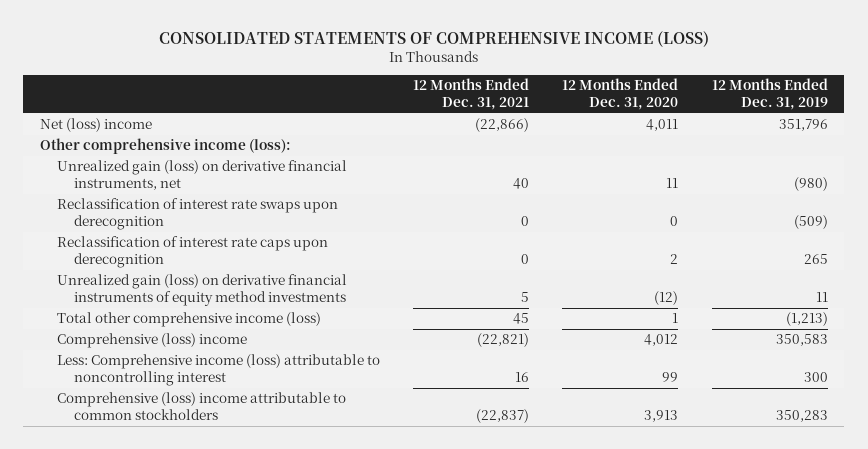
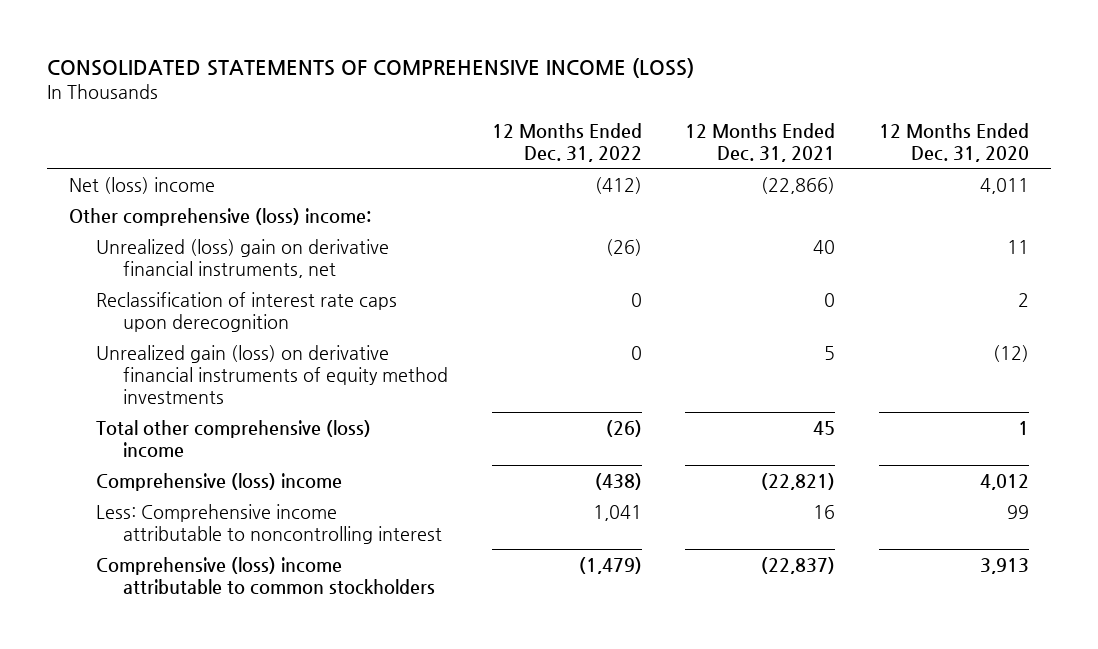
[711,78,828,111] 12 Months Ended Dec. 31, 2019 -> none
none -> [491,122,642,162] 12 Months Ended Dec. 31, 2022
[56,198,338,231] Reclassification of interest rate swaps upon derecognition -> none
[39,138,291,155] Other comprehensive income (loss): -> [68,207,371,226] Other comprehensive (loss) income:
[56,160,347,191] Unrealized gain (loss) on derivative financial instruments, net -> [95,238,389,278] Unrealized (loss) gain on derivative financial instruments, net
[56,312,321,328] Total other comprehensive income (loss) -> [95,419,371,458] Total other comprehensive (loss) income
[56,354,380,387] Less: Comprehensive income (loss) attributable to noncontrolling interest -> [95,503,442,544] Less: Comprehensive income attributable to noncontrolling interest

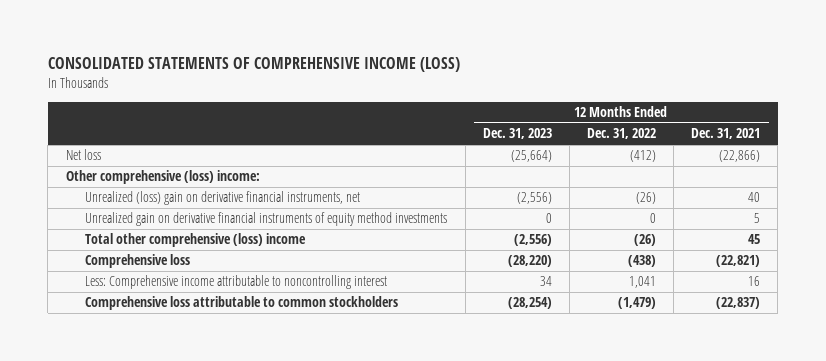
[879,122,1030,162] 12 Months Ended Dec. 31, 2020 -> none
none -> [482,128,552,140] Dec. 31, 2023
[68,176,215,194] Net (loss) income -> [65,149,101,161] Net loss
[95,291,397,332] Reclassification of interest rate caps upon derecognition -> none
[95,344,448,404] Unrealized gain (loss) on derivative financial instruments of equity method investments -> [85,212,448,227] Unrealized gain on derivative financial instruments of equity method investments
[95,472,342,491] Comprehensive (loss) income -> [85,254,191,269] Comprehensive loss
[95,556,435,595] Comprehensive (loss) income attributable to common stockholders -> [85,296,399,311] Comprehensive loss attributable to common stockholders

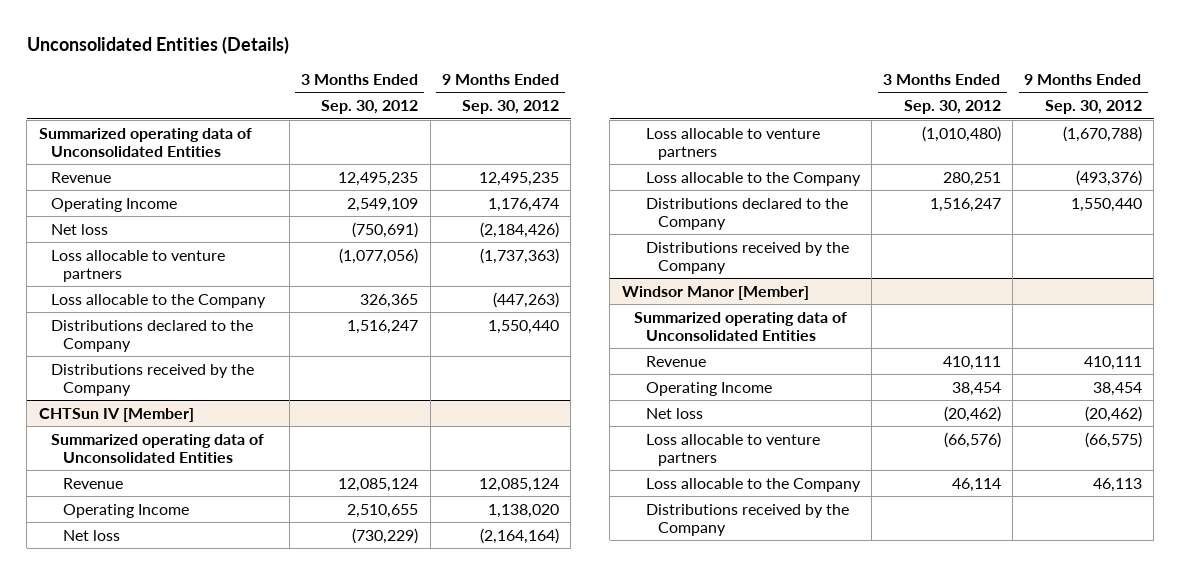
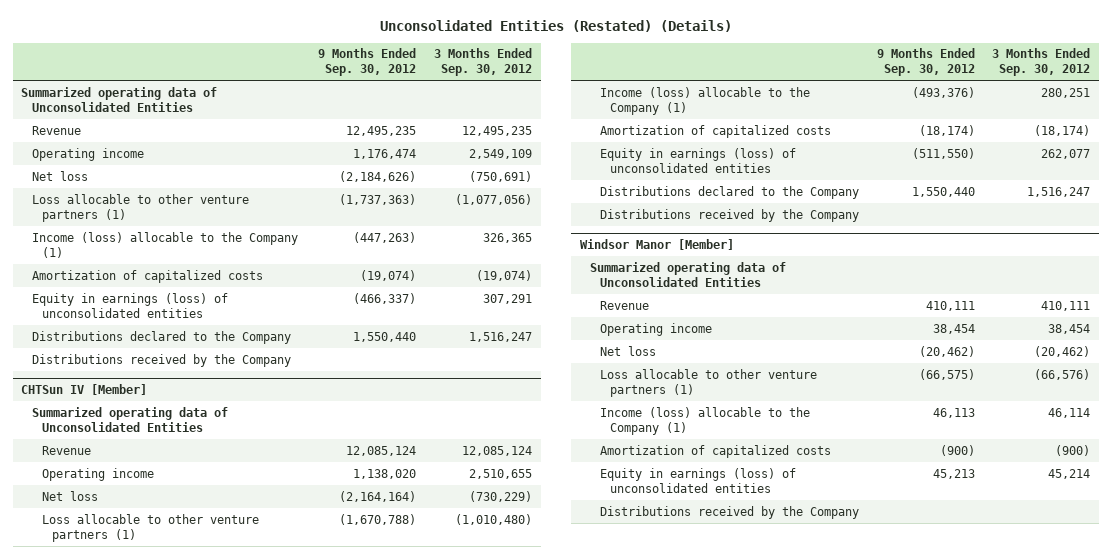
[26,35,289,54] Unconsolidated Entities (Details) -> [379,19,732,32] Unconsolidated Entities (Restated) (Details)
[51,197,178,212] Operating Income -> [31,147,144,161] Operating income
[480,221,560,238] (2,184,426) -> [339,170,417,182] (2,184,626)
[51,249,226,282] Loss allocable to venture partners -> [31,193,249,222] Loss allocable to other venture partners (1)
[51,293,267,308] Loss allocable to the Company -> [31,231,298,258] Income (loss) allocable to the Company (1)
none -> [31,269,263,283] Amortization of capitalized costs
none -> [31,292,228,318] Equity in earnings (loss) of unconsolidated entities
[63,503,190,518] Operating Income -> [41,467,154,481] Operating income
[646,127,821,160] Loss allocable to venture partners -> [41,513,259,542] Loss allocable to other venture partners (1)
[646,171,862,186] Loss allocable to the Company -> [599,86,810,115] Income (loss) allocable to the Company (1)
none -> [599,124,831,138] Amortization of capitalized costs
none -> [599,147,796,173] Equity in earnings (loss) of unconsolidated entities
[646,381,773,396] Operating Income -> [599,322,712,336] Operating income
[646,433,821,466] Loss allocable to venture partners -> [599,368,817,397] Loss allocable to other venture partners (1)
[646,477,862,492] Loss allocable to the Company -> [599,406,810,435] Income (loss) allocable to the Company (1)
none -> [599,444,831,458] Amortization of capitalized costs
none -> [599,467,796,493] Equity in earnings (loss) of unconsolidated entities

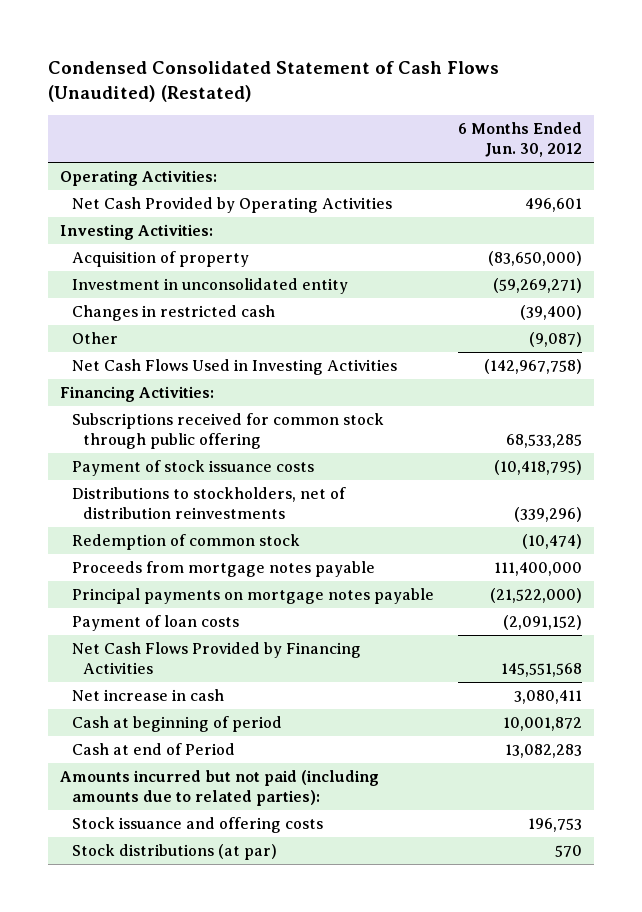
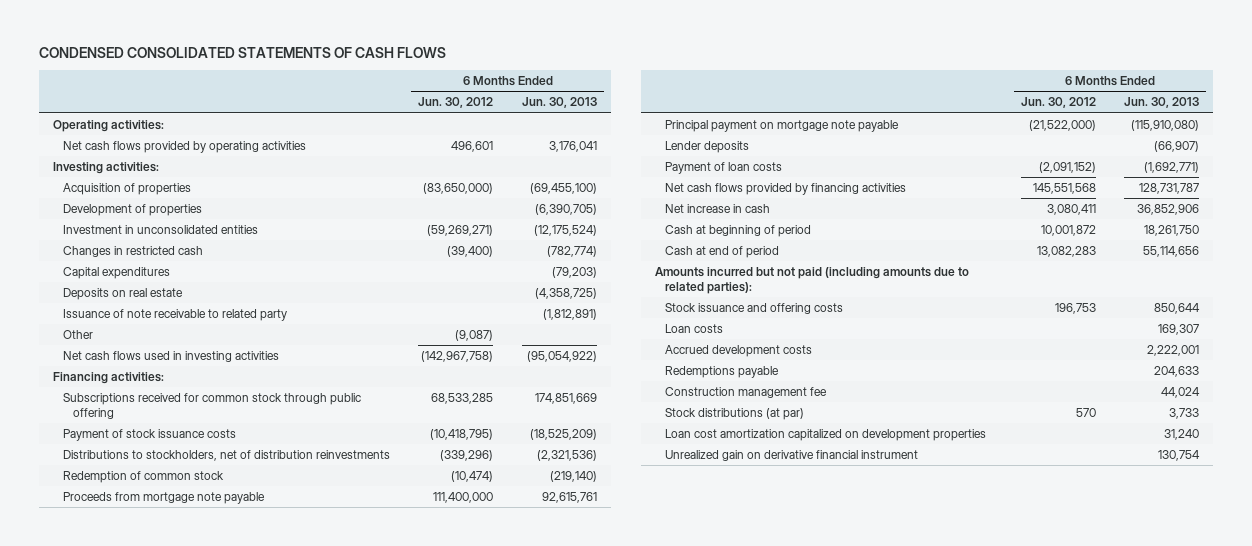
[48,60,500,102] Condensed Consolidated Statement of Cash Flows (Unaudited) (Restated) -> [38,46,446,58] CONDENSED CONSOLIDATED STATEMENTS OF CASH FLOWS
none -> [521,97,597,109] Jun. 30, 2013
[60,169,218,186] Operating Activities: -> [53,120,165,133] Operating activities:
[71,196,392,213] Net Cash Provided by Operating Activities -> [63,141,307,154] Net cash flows provided by operating activities
[60,223,214,240] Investing Activities: -> [53,162,160,175] Investing activities:
[71,250,249,267] Acquisition of property -> [63,183,192,196] Acquisition of properties
none -> [63,204,203,217] Development of properties
[71,277,348,294] Investment in unconsolidated entity -> [63,225,259,235] Investment in unconsolidated entities
none -> [63,267,171,280] Capital expenditures
none -> [63,288,184,301] Deposits on real estate
none -> [63,309,288,322] Issuance of note receivable to related party
[71,358,397,375] Net Cash Flows Used in Investing Activities -> [63,351,280,363] Net cash flows used in investing activities
[60,385,215,402] Financing Activities: -> [53,372,165,385] Financing activities:
[71,560,375,577] Proceeds from mortgage notes payable -> [63,492,266,505] Proceeds from mortgage note payable
[71,587,434,604] Principal payments on mortgage notes payable -> [665,120,900,133] Principal payment on mortgage note payable
none -> [665,141,750,154] Lender deposits
[71,641,361,675] Net Cash Flows Provided by Financing Activities -> [665,183,907,196] Net cash flows provided by financing activities
[71,742,235,755] Cash at end of Period -> [665,246,780,259] Cash at end of period
none -> [665,324,724,334] Loan costs
none -> [665,345,813,358] Accrued development costs
none -> [665,366,780,379] Redemptions payable
none -> [665,387,828,399] Construction management fee
none -> [665,429,987,442] Loan cost amortization capitalized on development properties
none -> [665,450,919,462] Unrealized gain on derivative financial instrument

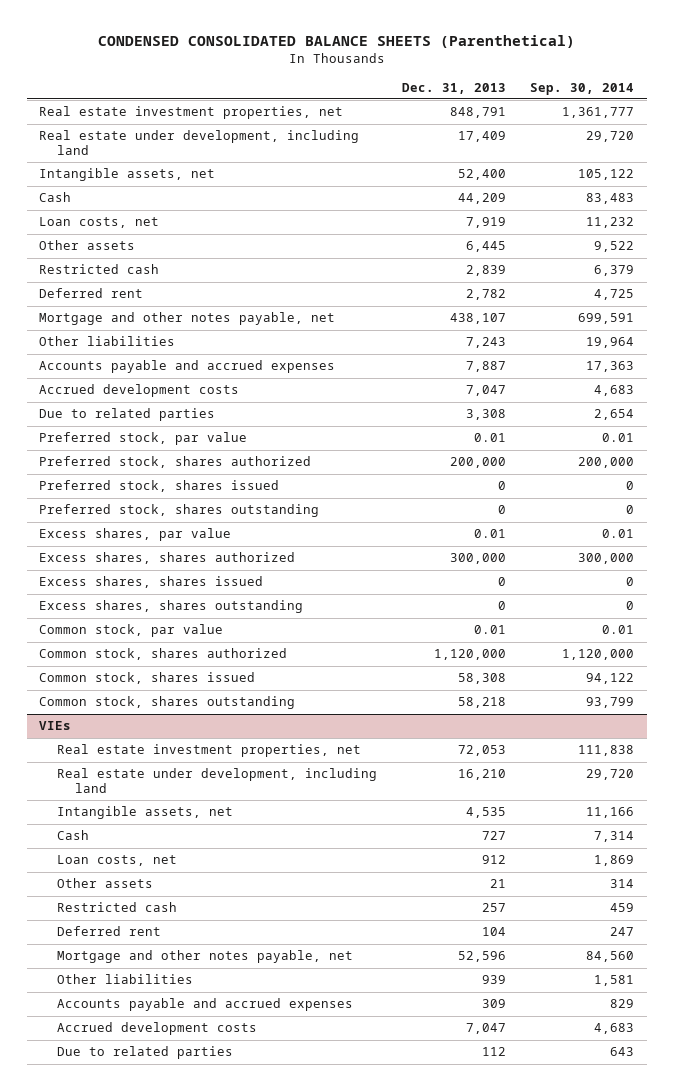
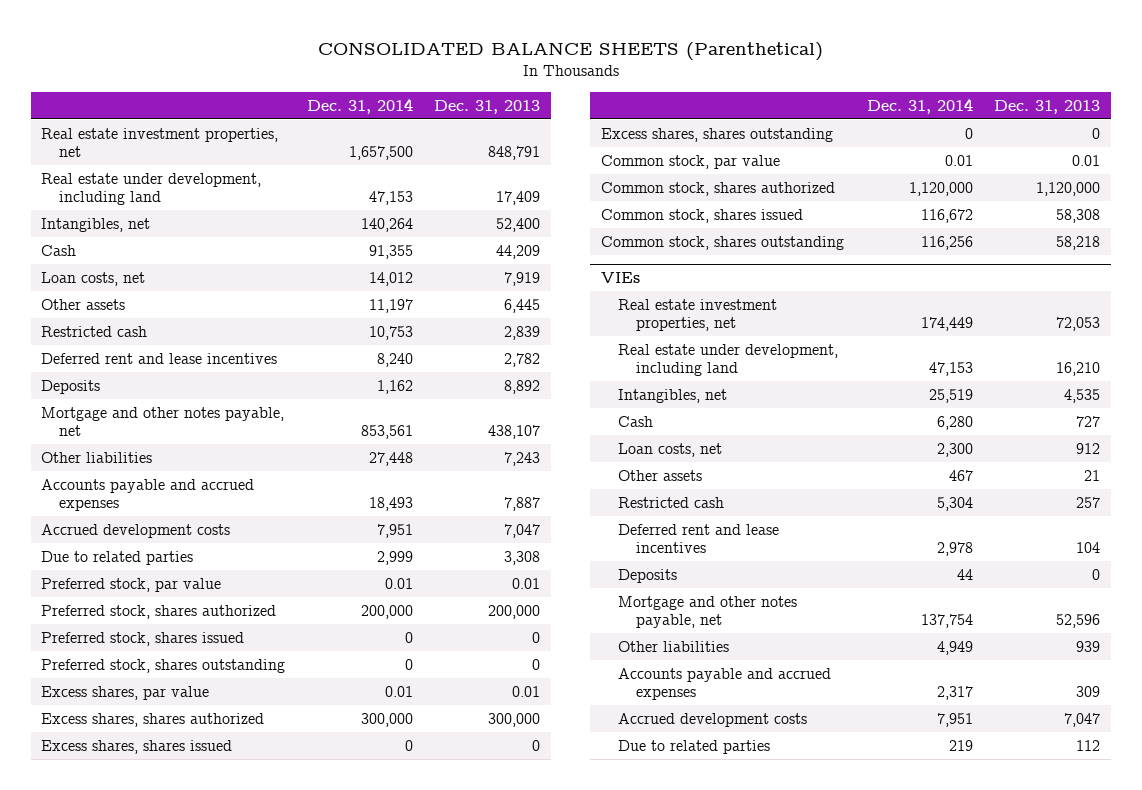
[97,35,575,49] CONDENSED CONSOLIDATED BALANCE SHEETS (Parenthetical) -> [317,42,823,62] CONSOLIDATED BALANCE SHEETS (Parenthetical)
[530,82,635,95] Sep. 30, 2014 -> none
none -> [306,97,413,114] Dec. 31, 2014
[39,168,216,182] Intangible assets, net -> [41,217,151,232] Intangibles, net
[39,288,144,299] Deferred rent -> [41,352,278,364] Deferred rent and lease incentives
none -> [41,379,101,394] Deposits
[57,806,234,820] Intangible assets, net -> [618,388,728,403] Intangibles, net
[57,926,162,937] Deferred rent -> [618,523,780,554] Deferred rent and lease incentives
none -> [618,568,678,583] Deposits

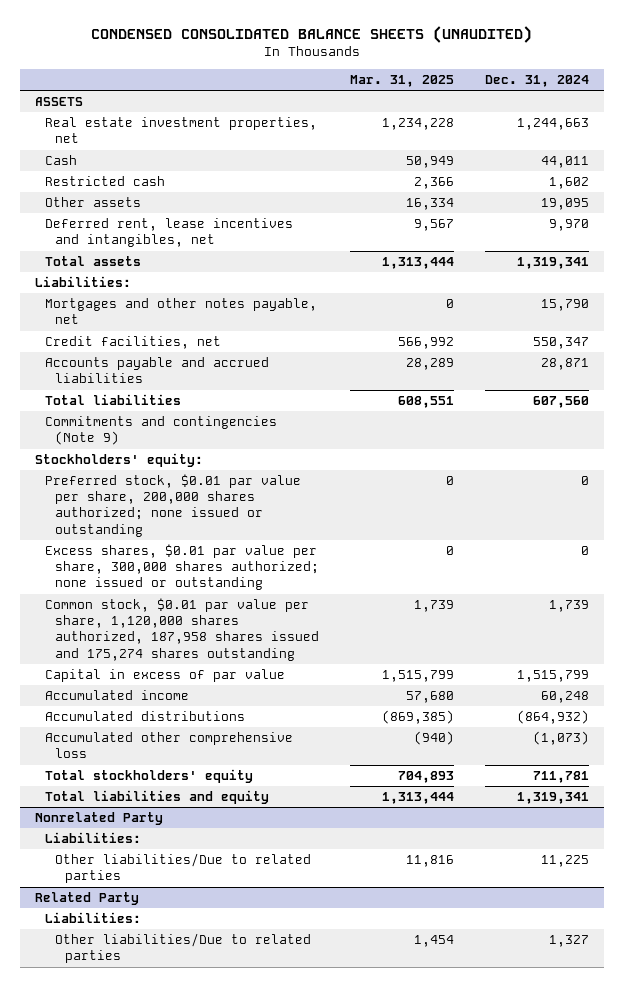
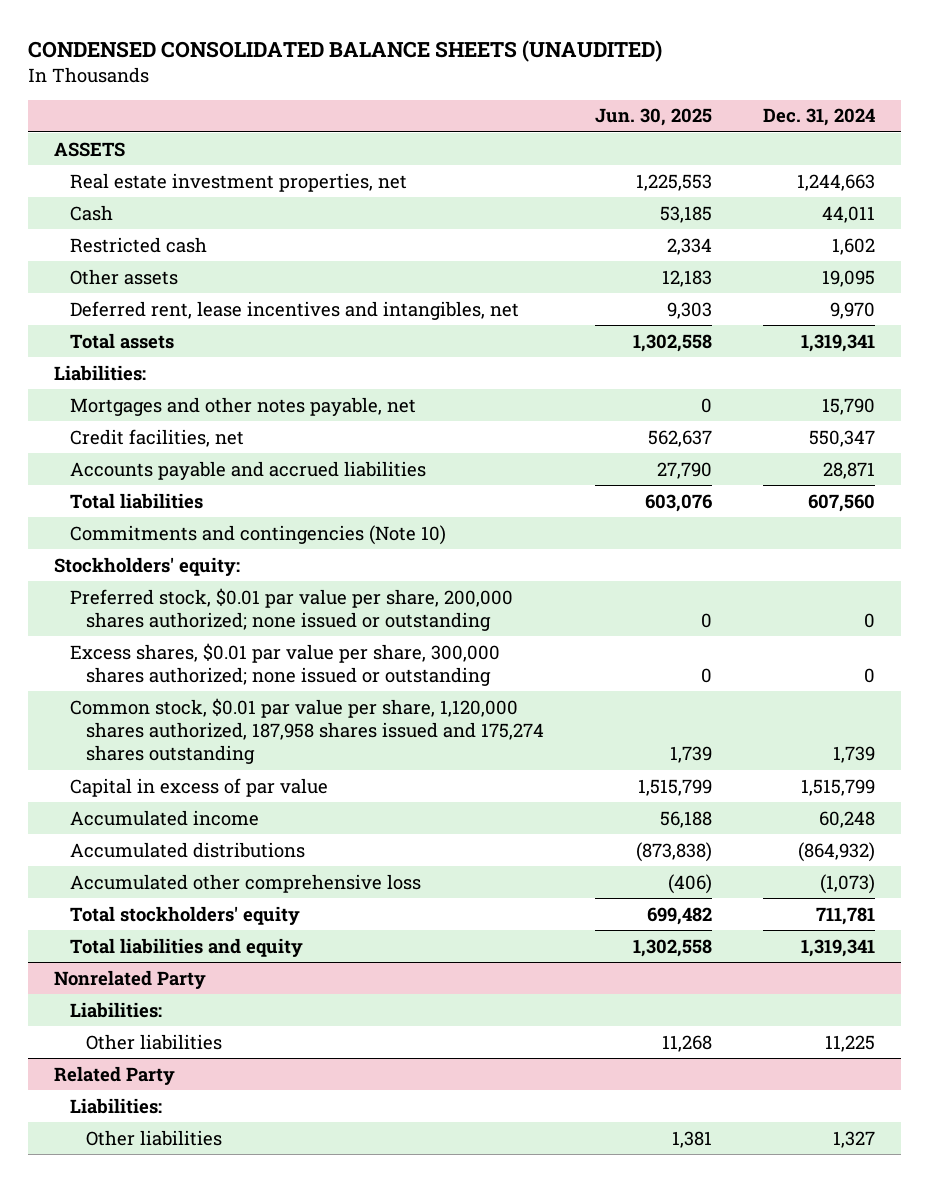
[350,74,455,87] Mar. 31, 2025 -> none
none -> [595,108,713,127] Jun. 30, 2025
[45,416,278,446] Commitments and contingencies (Note 9) -> [69,524,446,545] Commitments and contingencies (Note 10)
[55,853,312,884] Other liabilities/Due to related parties -> [85,1033,222,1050] Other liabilities
[55,933,312,964] Other liabilities/Due to related parties -> [85,1129,222,1146] Other liabilities

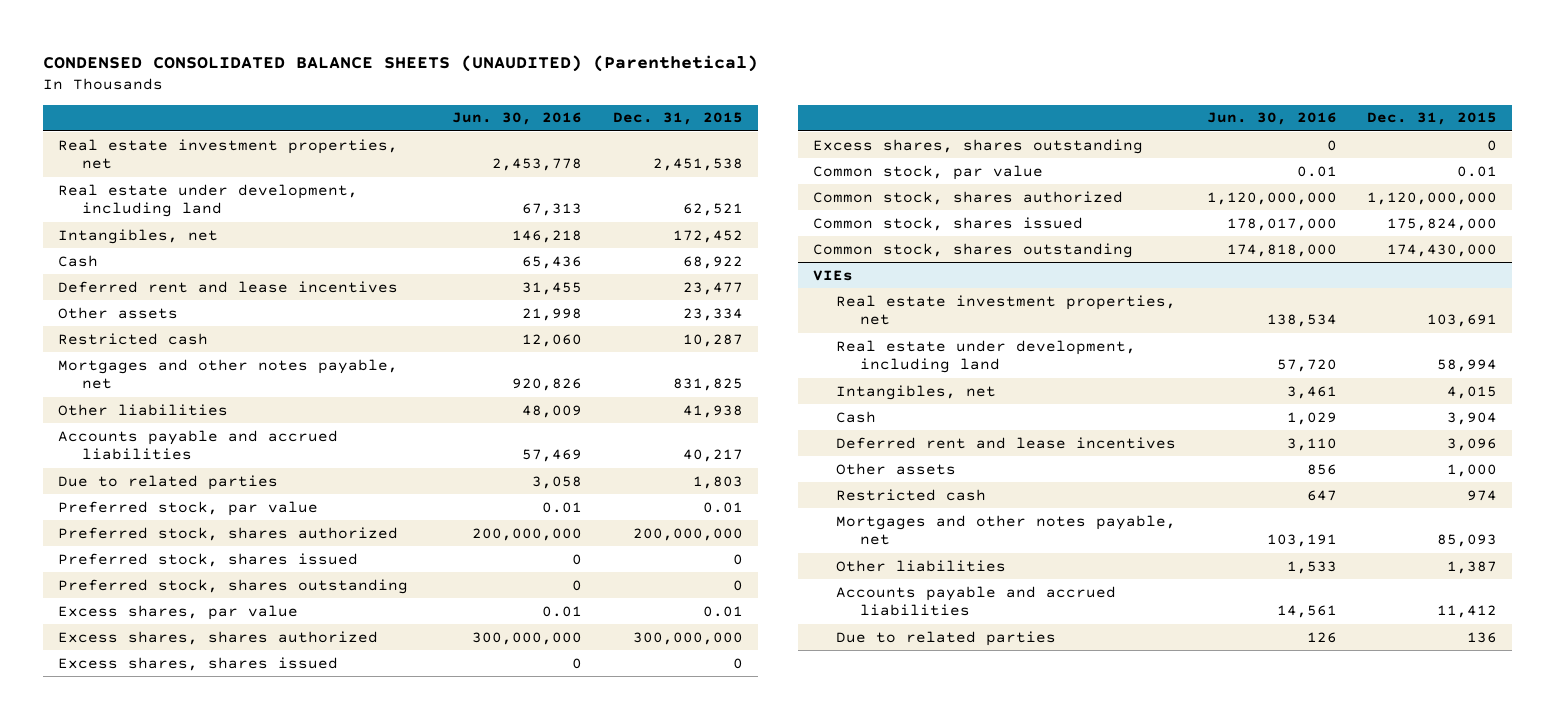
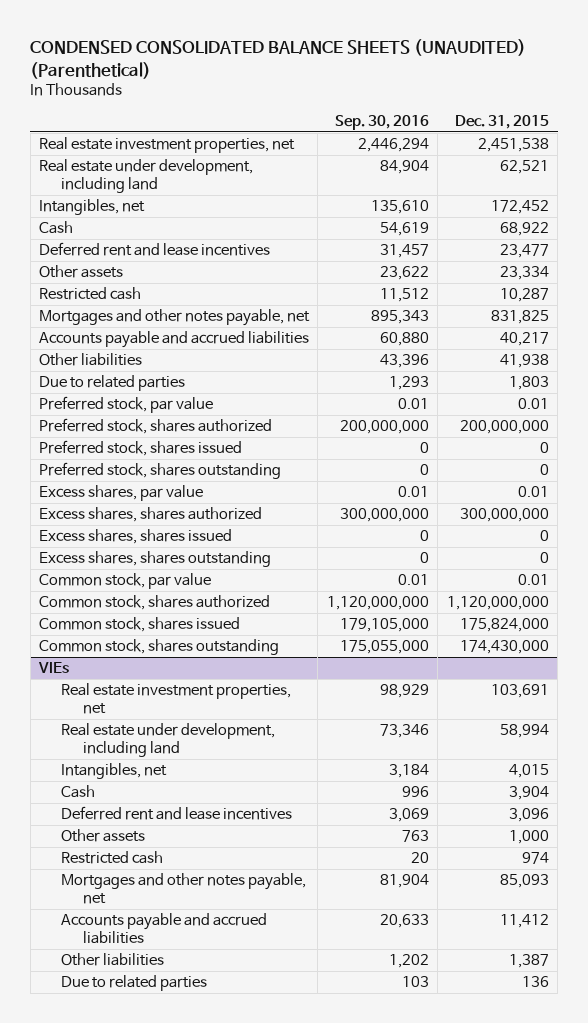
[452,112,583,126] Jun. 30, 2016 -> none
none -> [334,115,429,131] Sep. 30, 2016
[58,403,229,416] Other liabilities -> [39,353,143,367] Other liabilities
[836,559,1007,572] Other liabilities -> [61,953,165,967] Other liabilities

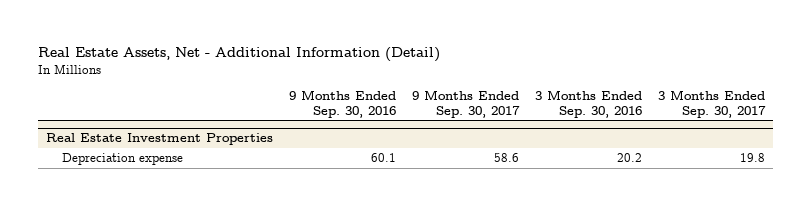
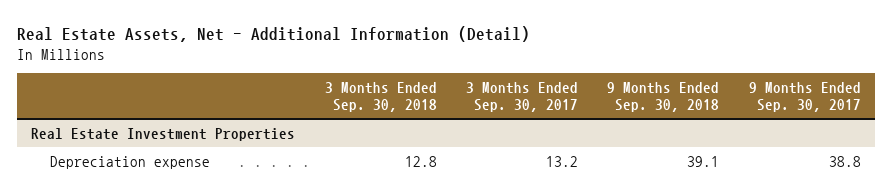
[289,90,397,118] 9 Months Ended Sep. 30, 2016 -> none
[535,90,643,118] 3 Months Ended Sep. 30, 2016 -> none
none -> [324,81,437,112] 3 Months Ended Sep. 30, 2018
none -> [607,81,720,112] 9 Months Ended Sep. 30, 2018
[494,153,520,163] 58.6 -> [828,155,861,167] 38.8
[740,153,766,163] 19.8 -> [545,155,578,167] 13.2

